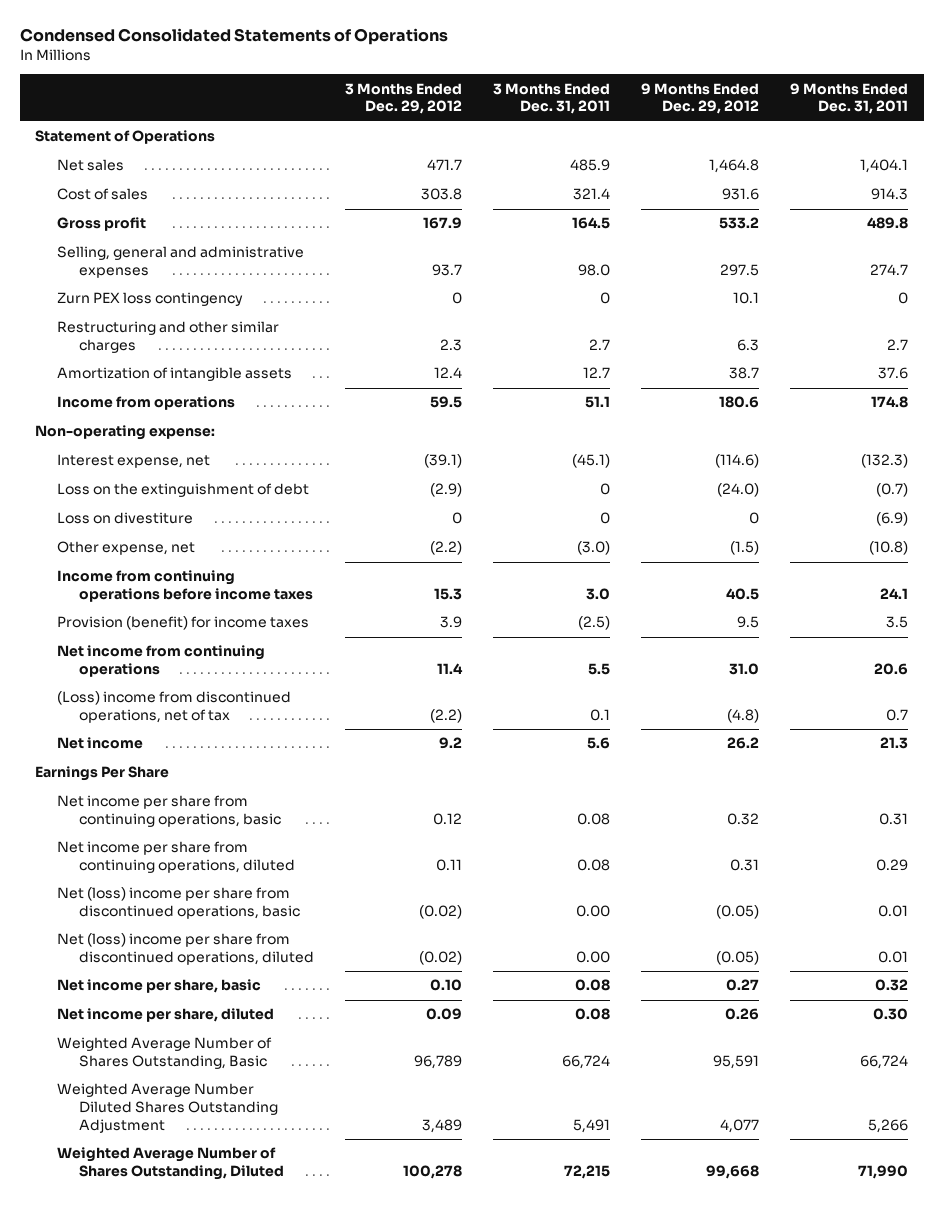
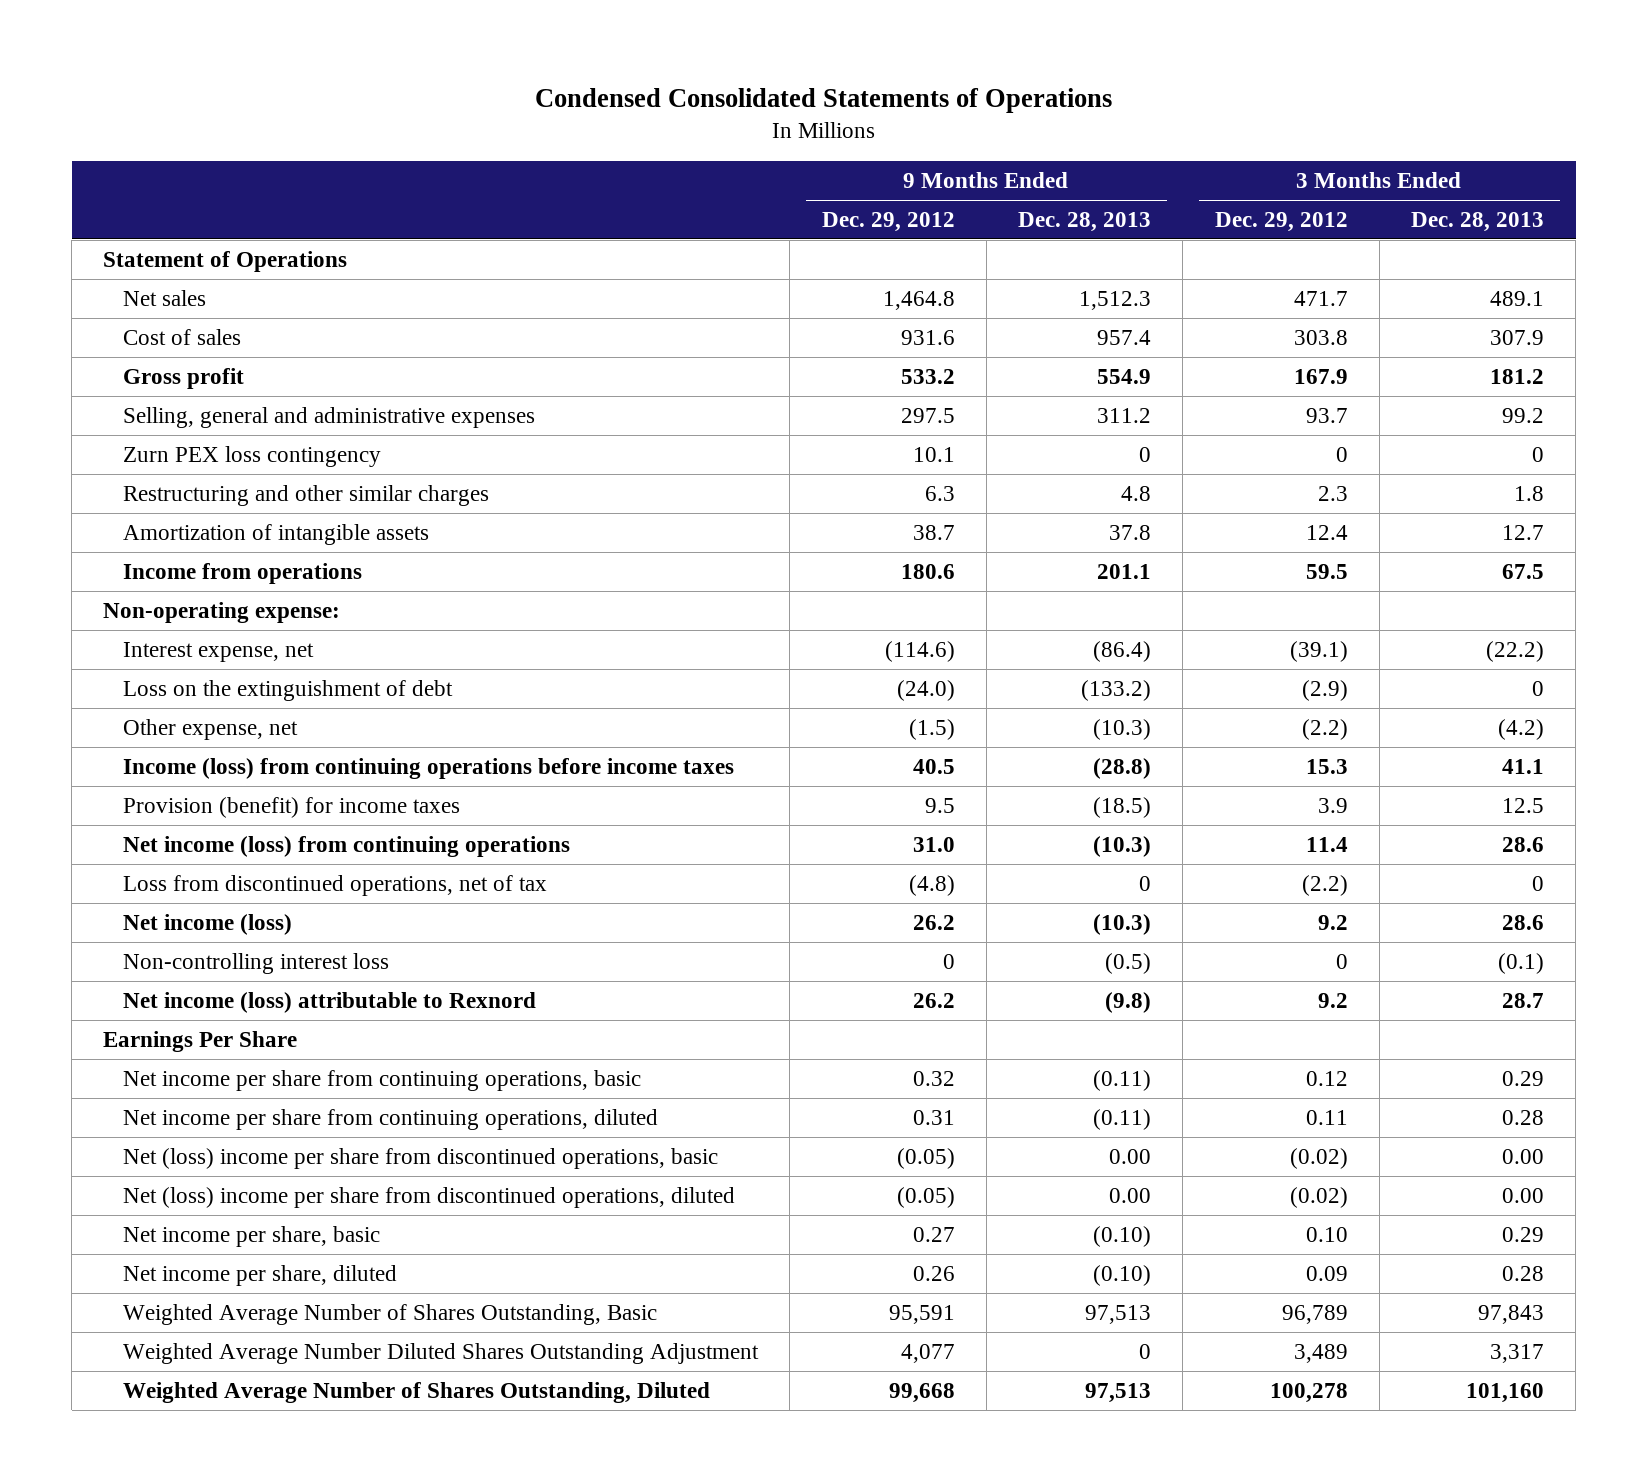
[493,82,611,115] 3 Months Ended Dec. 31, 2011 -> none
[790,82,909,115] 9 Months Ended Dec. 31, 2011 -> none
none -> [1018,211,1152,232] Dec. 28, 2013
none -> [1410,211,1544,232] Dec. 28, 2013
[57,512,194,525] Loss on divestiture -> none
[57,570,313,603] Income from continuing operations before income taxes -> [123,757,735,779] Income (loss) from continuing operations before income taxes
[57,645,266,678] Net income from continuing operations -> [123,835,571,857] Net income (loss) from continuing operations
[57,691,292,724] (Loss) income from discontinued operations, net of tax -> [123,874,548,896] Loss from discontinued operations, net of tax
none -> [123,913,293,935] Net income (loss)
none -> [123,952,390,974] Non-controlling interest loss
[57,737,144,750] Net income -> [123,991,537,1013] Net income (loss) attributable to Rexnord

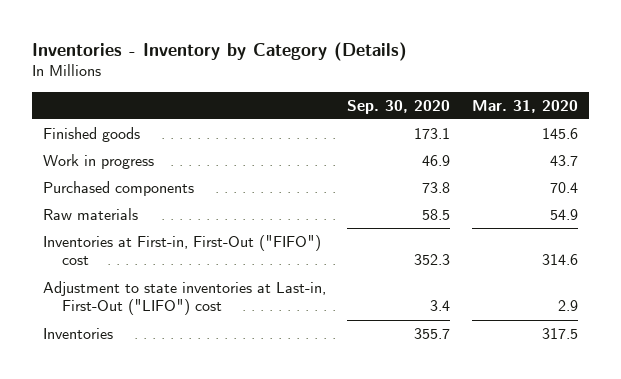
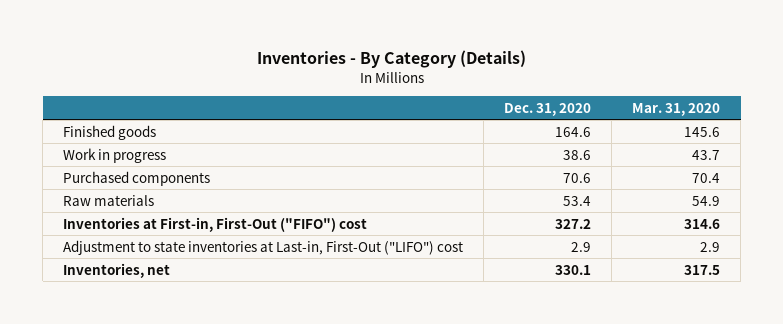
[31,41,407,61] Inventories - Inventory by Category (Details) -> [256,50,526,69] Inventories - By Category (Details)
[347,99,451,114] Sep. 30, 2020 -> none
none -> [504,102,592,116] Dec. 31, 2020
[42,327,113,339] Inventories -> [63,262,171,278] Inventories, net

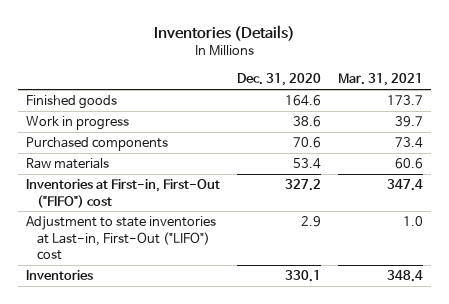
[256,50,526,69] Inventories - By Category (Details) -> [153,24,295,41] Inventories (Details)
[632,102,721,116] Mar. 31, 2020 -> none
none -> [338,73,424,87] Mar. 31, 2021
[63,262,171,278] Inventories, net -> [26,270,94,281] Inventories

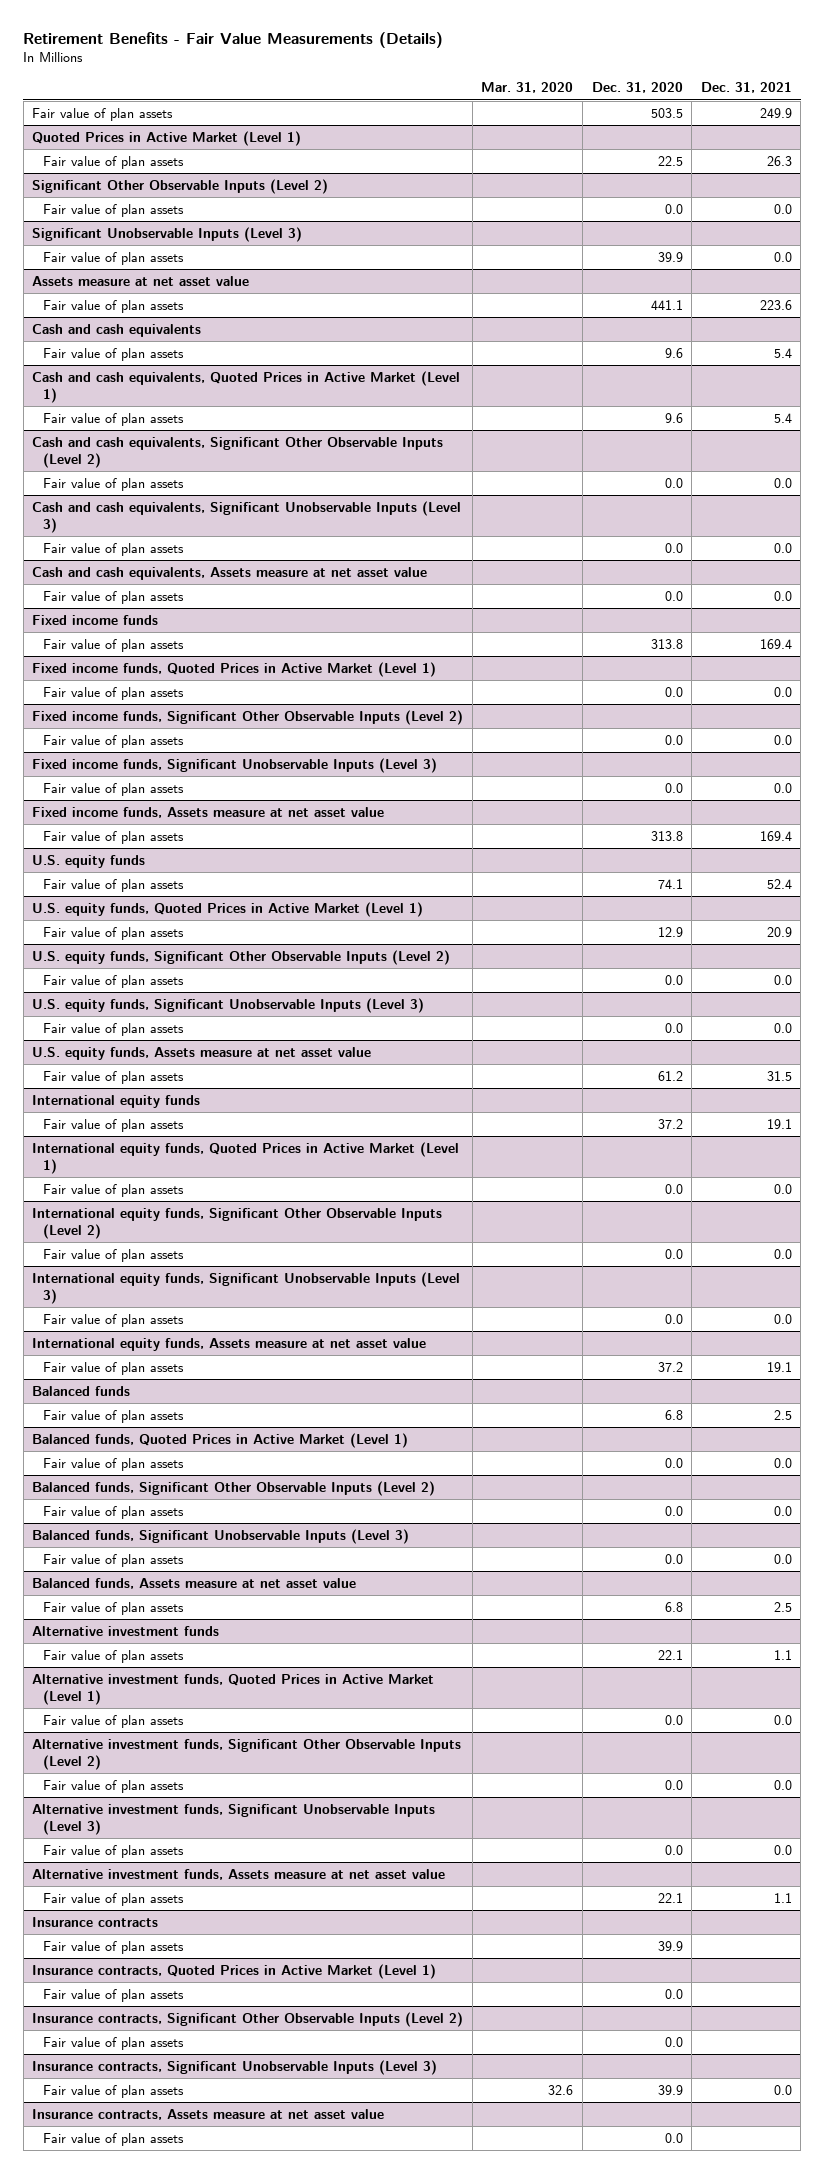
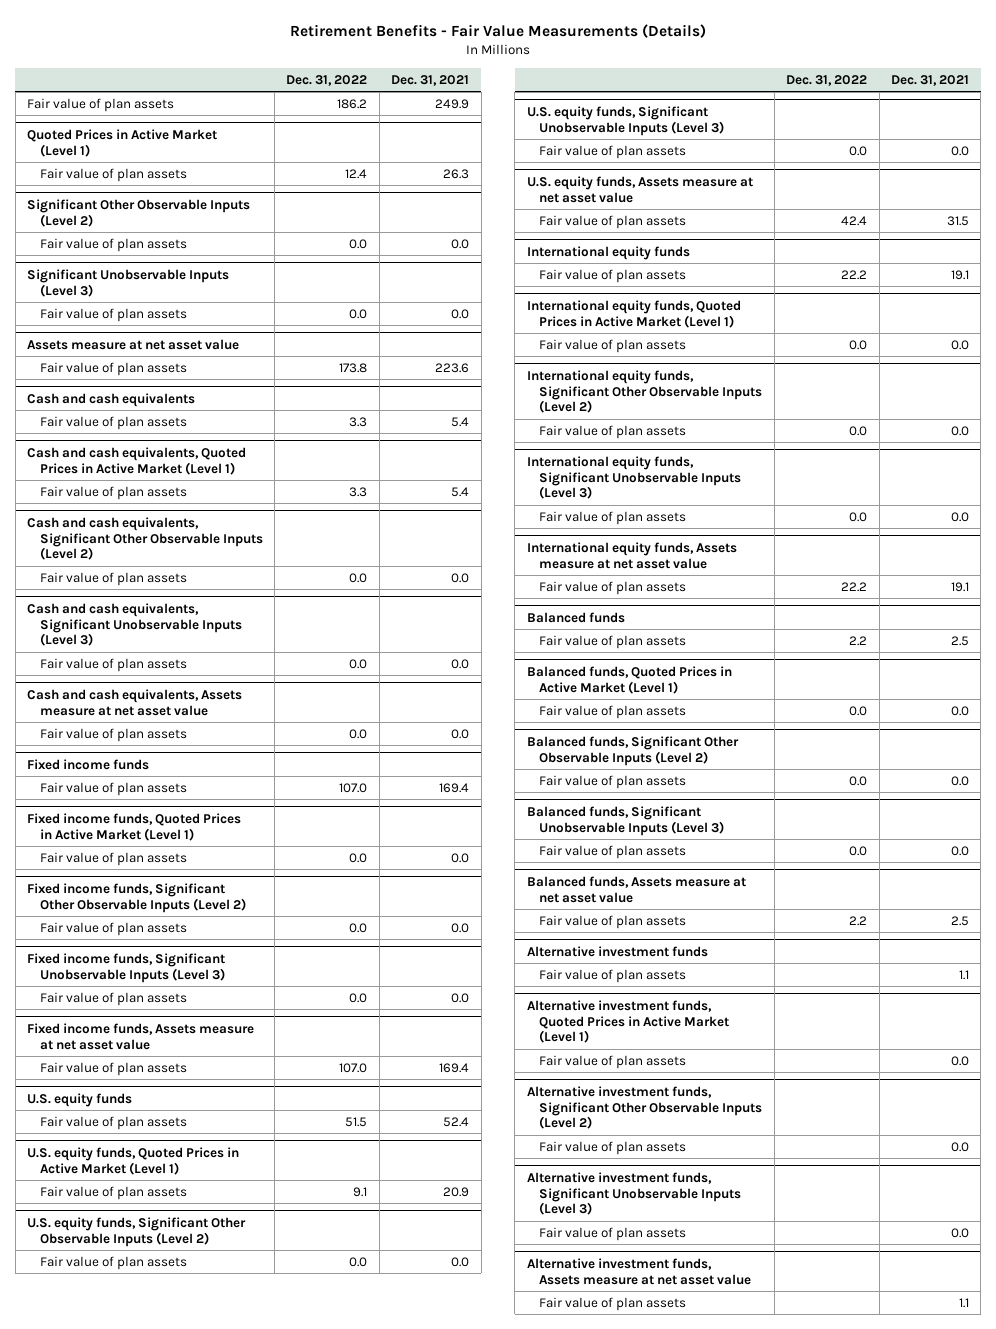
[481,82,574,94] Mar. 31, 2020 -> none
[591,82,683,94] Dec. 31, 2020 -> none
none -> [286,74,368,86] Dec. 31, 2022
[32,1916,159,1927] Insurance contracts -> none
[43,1940,185,1954] Fair value of plan assets -> none
[32,1963,437,1979] Insurance contracts, Quoted Prices in Active Market (Level 1) -> none
[43,1988,185,2002] Fair value of plan assets -> none
[32,2011,464,2027] Insurance contracts, Significant Other Observable Inputs (Level 2) -> none
[43,2036,185,2050] Fair value of plan assets -> none
[32,2059,438,2075] Insurance contracts, Significant Unobservable Inputs (Level 3) -> none
[43,2084,185,2098] Fair value of plan assets -> none
[32,2108,385,2120] Insurance contracts, Assets measure at net asset value -> none
[43,2132,185,2146] Fair value of plan assets -> none

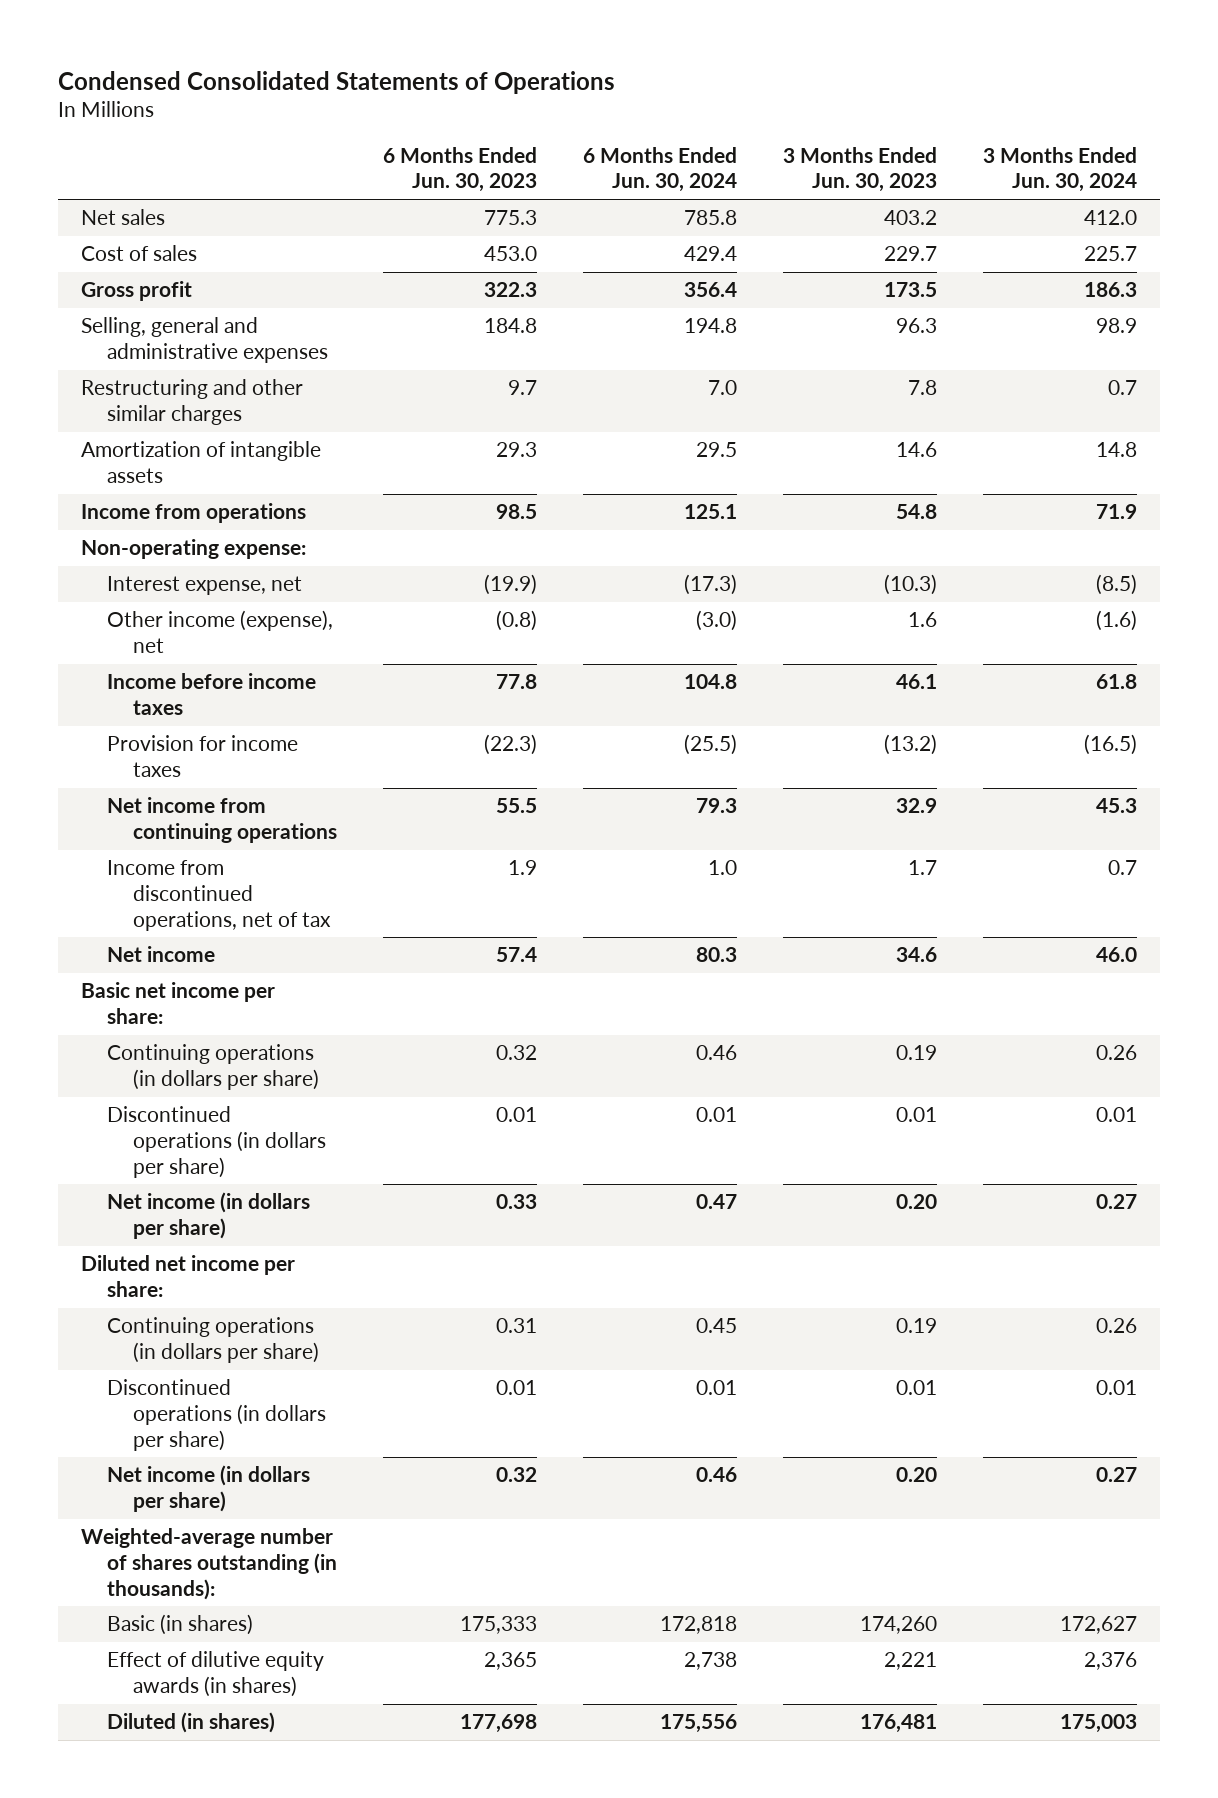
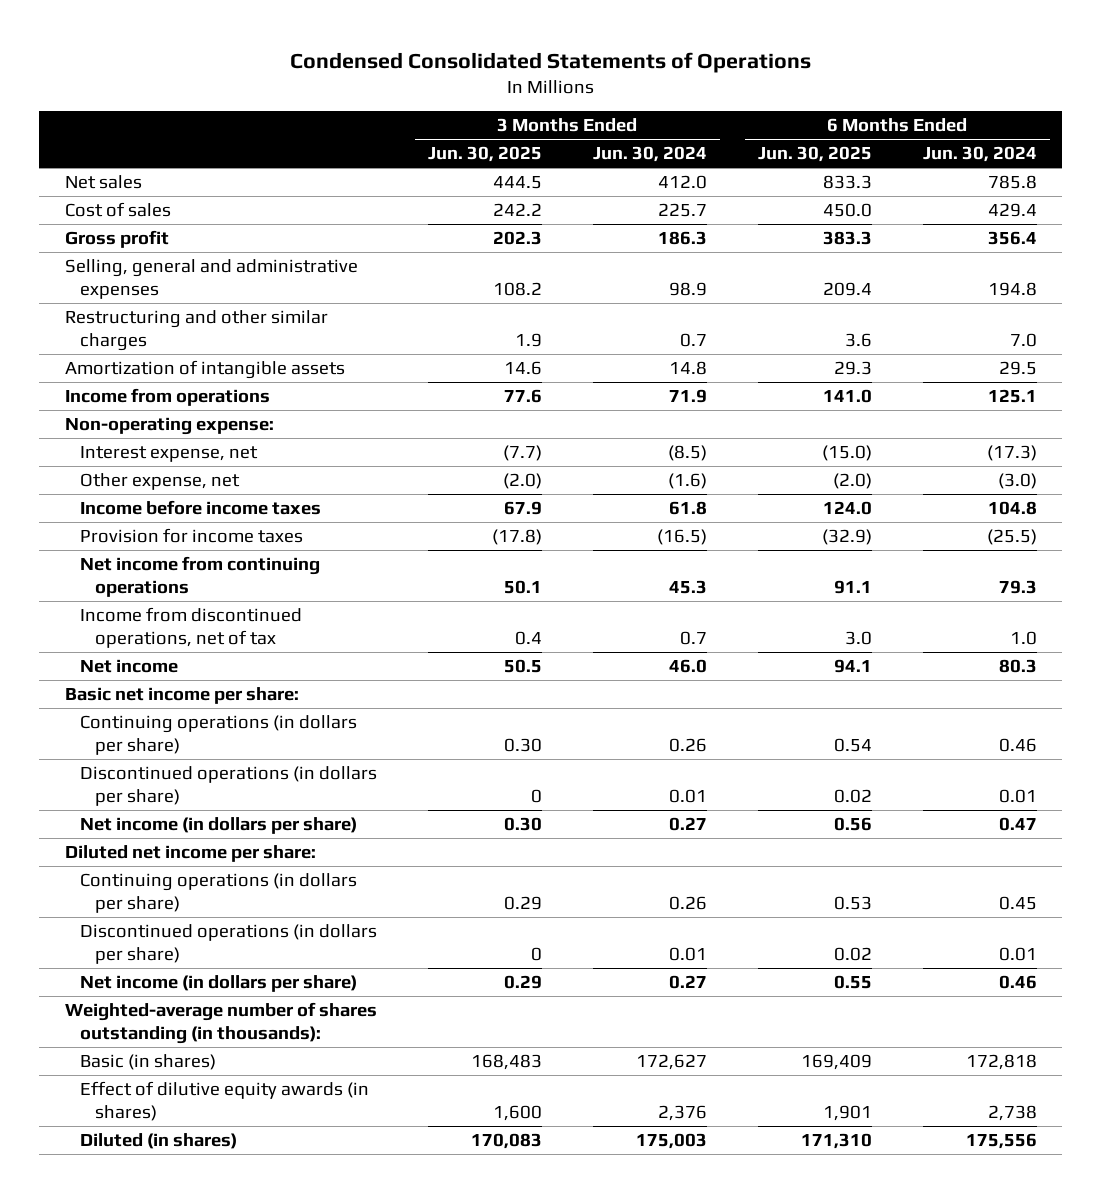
[382,146,537,193] 6 Months Ended Jun. 30, 2023 -> none
[782,146,937,193] 3 Months Ended Jun. 30, 2023 -> none
none -> [427,146,542,163] Jun. 30, 2025
none -> [757,146,872,163] Jun. 30, 2025
[106,610,333,653] Other income (expense), net -> [79,473,240,491] Other expense, net

